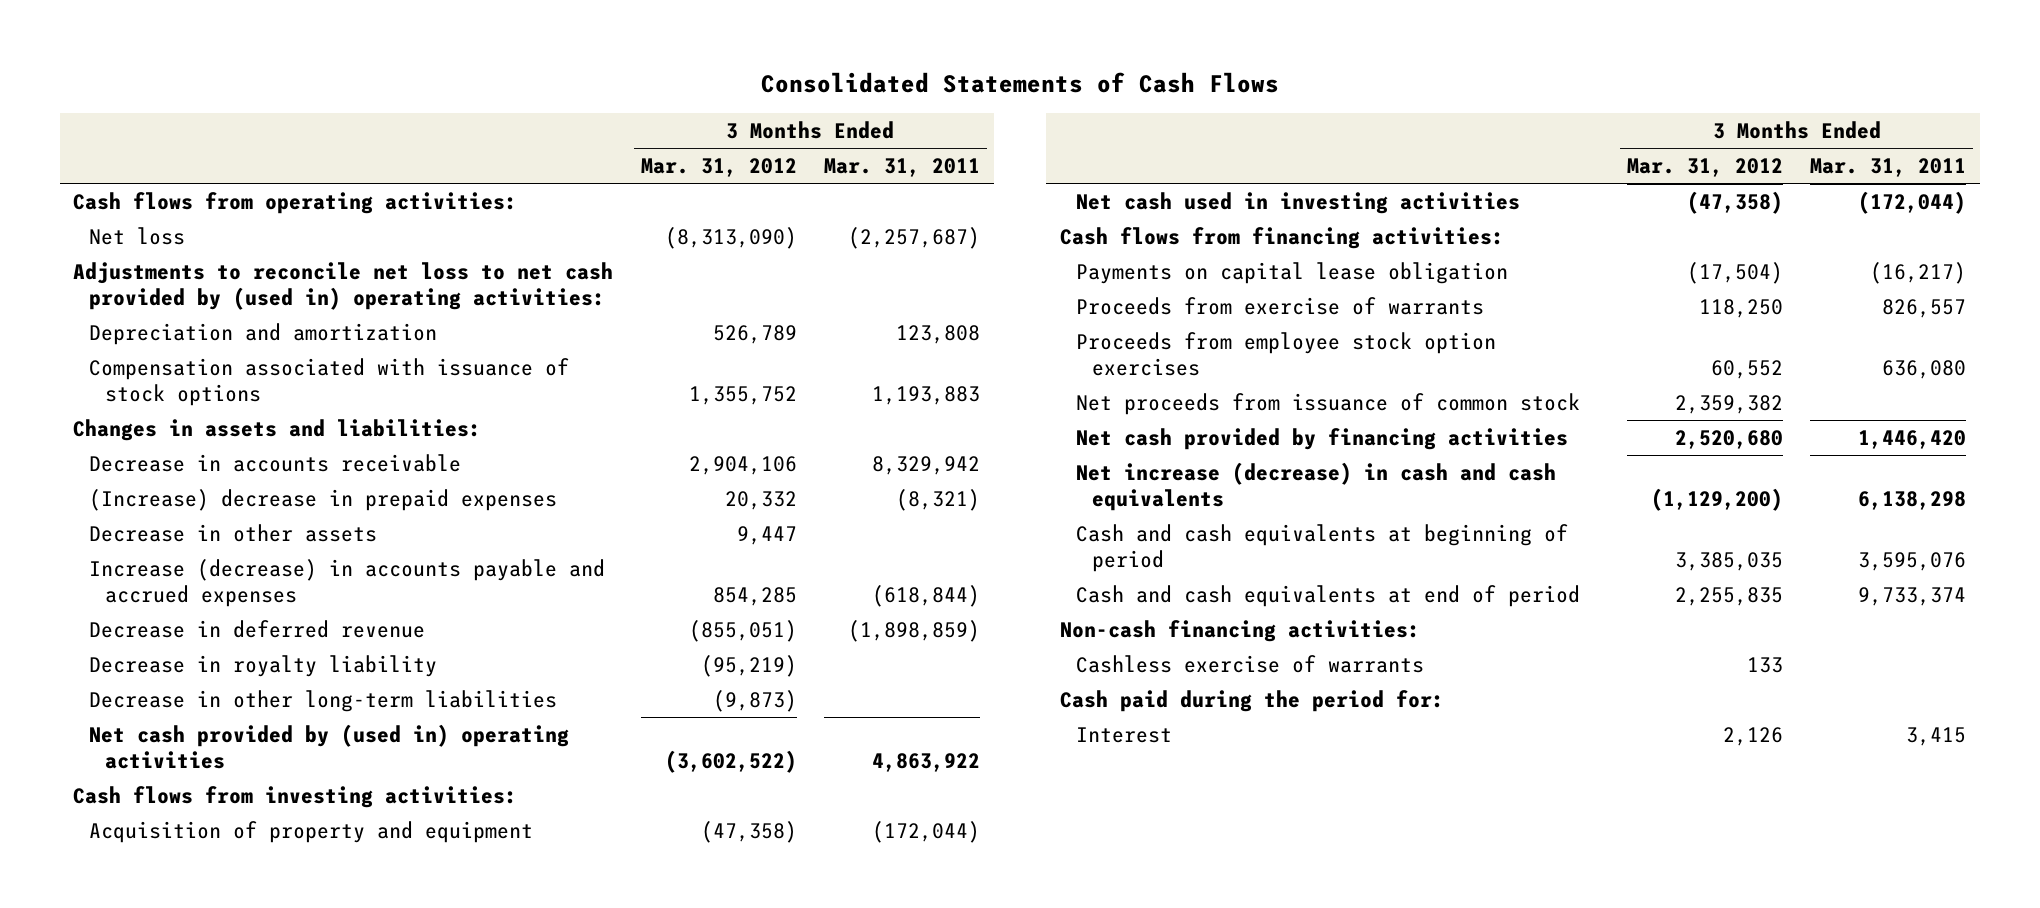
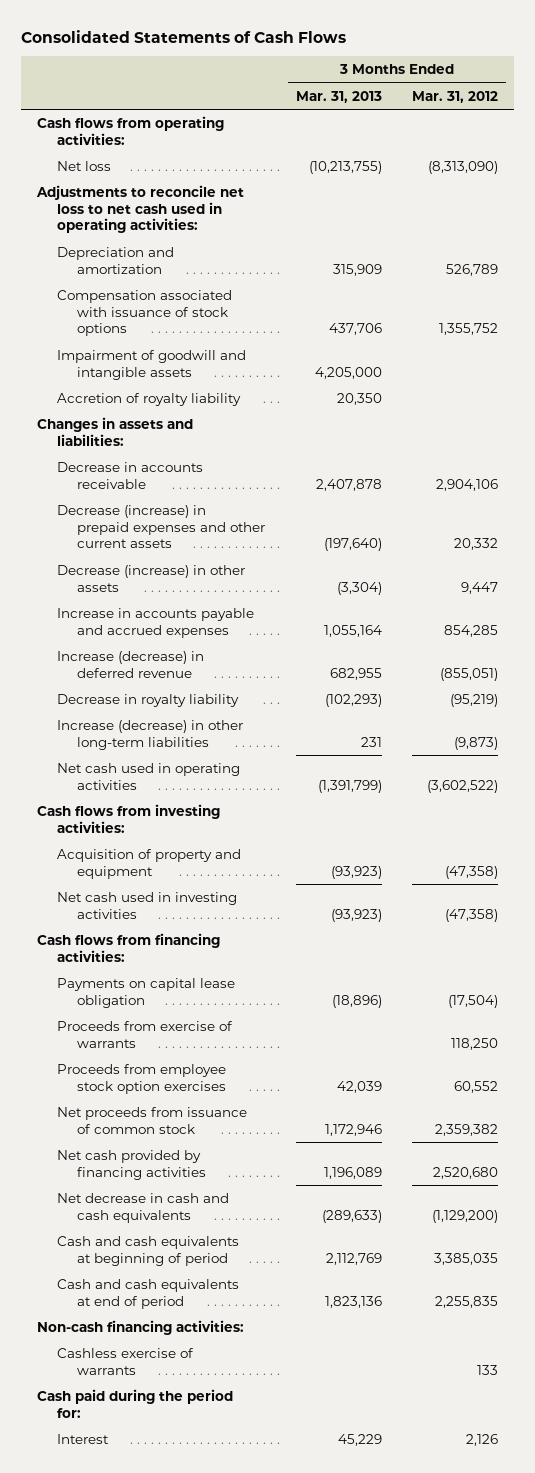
[824,158,981,178] Mar. 31, 2011 -> none
none -> [295,90,382,103] Mar. 31, 2013
[73,261,614,311] Adjustments to reconcile net loss to net cash provided by (used in) operating activities: -> [35,184,244,234] Adjustments to reconcile net loss to net cash used in operating activities:
none -> [56,349,246,380] Impairment of goodwill and intangible assets
none -> [56,392,241,406] Accretion of royalty liability
[89,488,558,511] (Increase) decrease in prepaid expenses -> [56,504,265,549] Decrease (increase) in prepaid expenses and other current assets
[89,523,378,542] Decrease in other assets -> [56,564,245,592] Decrease (increase) in other assets
[89,558,606,608] Increase (decrease) in accounts payable and accrued expenses -> [56,607,254,638] Increase in accounts payable and accrued expenses
[89,619,426,638] Decrease in deferred revenue -> [56,650,204,678] Increase (decrease) in deferred revenue
[89,689,558,712] Decrease in other long-term liabilities -> [56,719,243,750] Increase (decrease) in other long-term liabilities
[89,723,570,770] Net cash provided by (used in) operating activities -> [56,762,240,790] Net cash used in operating activities
[1075,461,1556,512] Net increase (decrease) in cash and cash equivalents -> [56,1192,229,1223] Net decrease in cash and cash equivalents

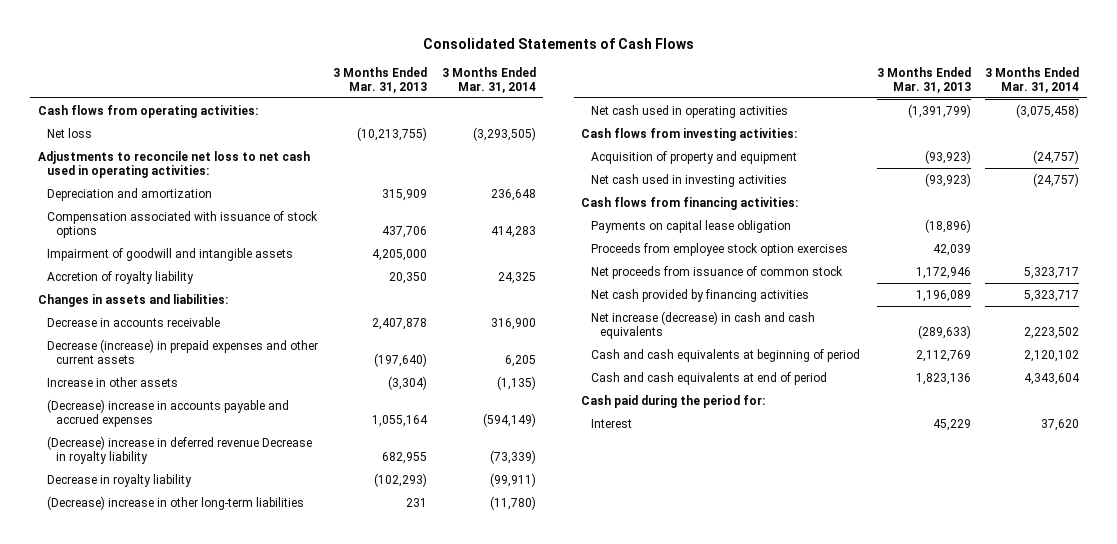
[412,90,499,103] Mar. 31, 2012 -> none
none -> [441,66,536,93] 3 Months Ended Mar. 31, 2014
[56,564,245,592] Decrease (increase) in other assets -> [46,376,178,387] Increase in other assets
[56,607,254,638] Increase in accounts payable and accrued expenses -> [46,398,289,427] (Decrease) increase in accounts payable and accrued expenses
[56,650,204,678] Increase (decrease) in deferred revenue -> [46,435,312,464] (Decrease) increase in deferred revenue Decrease in royalty liability
[56,719,243,750] Increase (decrease) in other long-term liabilities -> [46,495,304,510] (Decrease) increase in other long-term liabilities
[56,1020,233,1048] Proceeds from exercise of warrants -> none
[56,1192,229,1223] Net decrease in cash and cash equivalents -> [590,310,815,339] Net increase (decrease) in cash and cash equivalents
[36,1319,244,1335] Non-cash financing activities: -> none
[56,1347,194,1375] Cashless exercise of warrants -> none

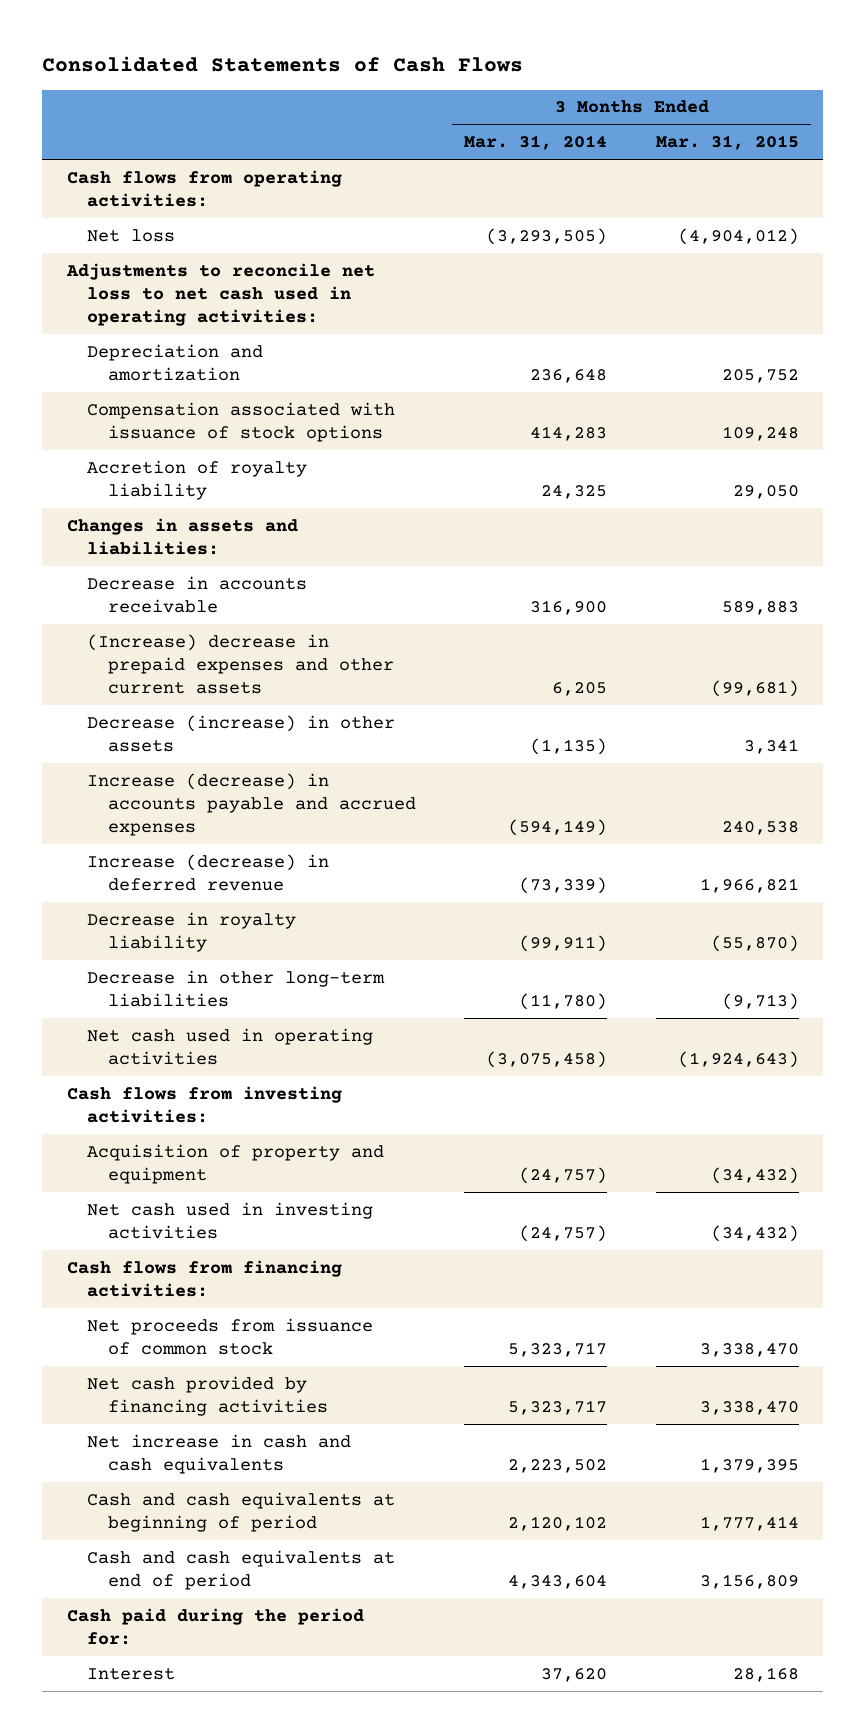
[332,66,427,93] 3 Months Ended Mar. 31, 2013 -> none
none -> [656,135,800,151] Mar. 31, 2015
[46,247,293,261] Impairment of goodwill and intangible assets -> none
[46,338,318,364] Decrease (increase) in prepaid expenses and other current assets -> [87,633,394,695] (Increase) decrease in prepaid expenses and other current assets
[46,376,178,387] Increase in other assets -> [87,714,396,753] Decrease (increase) in other assets
[46,398,289,427] (Decrease) increase in accounts payable and accrued expenses -> [87,772,416,837] Increase (decrease) in accounts payable and accrued expenses
[46,435,312,464] (Decrease) increase in deferred revenue Decrease in royalty liability -> [87,853,330,892] Increase (decrease) in deferred revenue
[46,495,304,510] (Decrease) increase in other long-term liabilities -> [87,969,386,1008] Decrease in other long-term liabilities
[590,219,791,233] Payments on capital lease obligation -> none
[590,242,848,256] Proceeds from employee stock option exercises -> none
[590,310,815,339] Net increase (decrease) in cash and cash equivalents -> [87,1433,352,1475] Net increase in cash and cash equivalents

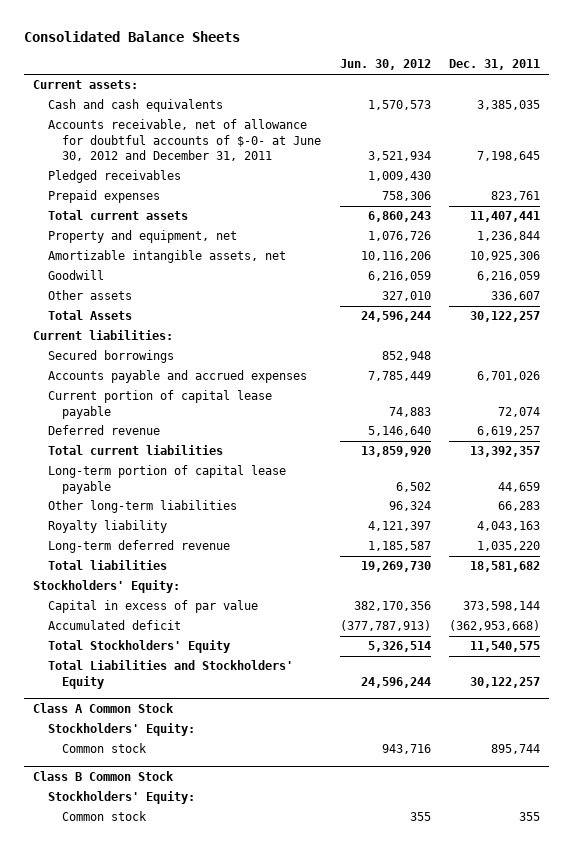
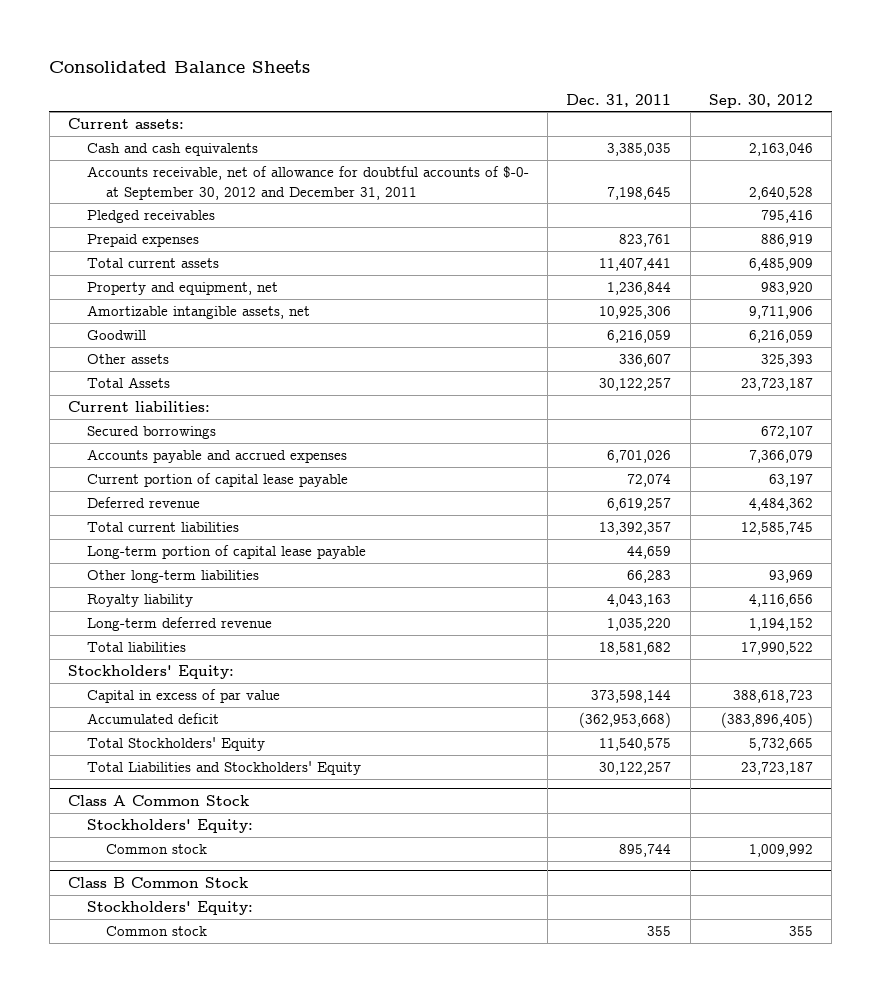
[339,59,431,71] Jun. 30, 2012 -> none
none -> [709,93,814,108] Sep. 30, 2012
[47,119,322,162] Accounts receivable, net of allowance for doubtful accounts of $-0- at June 30, 2012 and December 31, 2011 -> [86,166,529,200] Accounts receivable, net of allowance for doubtful accounts of $-0- at September 30, 2012 and December 31, 2011

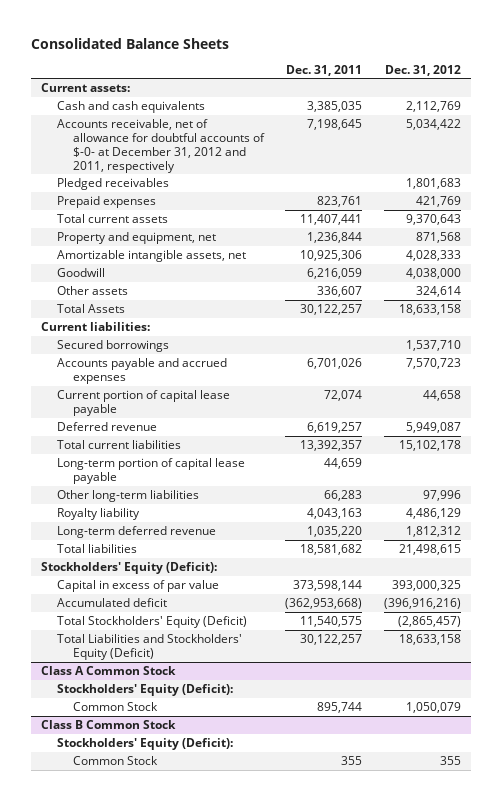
[709,93,814,108] Sep. 30, 2012 -> none
none -> [384,64,461,76] Dec. 31, 2012
[86,166,529,200] Accounts receivable, net of allowance for doubtful accounts of $-0- at September 30, 2012 and December 31, 2011 -> [56,119,265,173] Accounts receivable, net of allowance for doubtful accounts of $-0- at December 31, 2012 and 2011, respectively
[67,665,234,680] Stockholders' Equity: -> [41,562,218,575] Stockholders' Equity (Deficit):
[86,737,265,752] Total Stockholders' Equity -> [56,616,247,629] Total Stockholders' Equity (Deficit)
[86,761,361,776] Total Liabilities and Stockholders' Equity -> [56,634,242,660] Total Liabilities and Stockholders' Equity (Deficit)
[86,819,253,834] Stockholders' Equity: -> [56,684,233,697] Stockholders' Equity (Deficit):
[105,844,207,855] Common stock -> [72,702,158,712] Common Stock
[86,901,253,916] Stockholders' Equity: -> [56,738,233,751] Stockholders' Equity (Deficit):
[105,926,207,937] Common stock -> [72,756,158,766] Common Stock

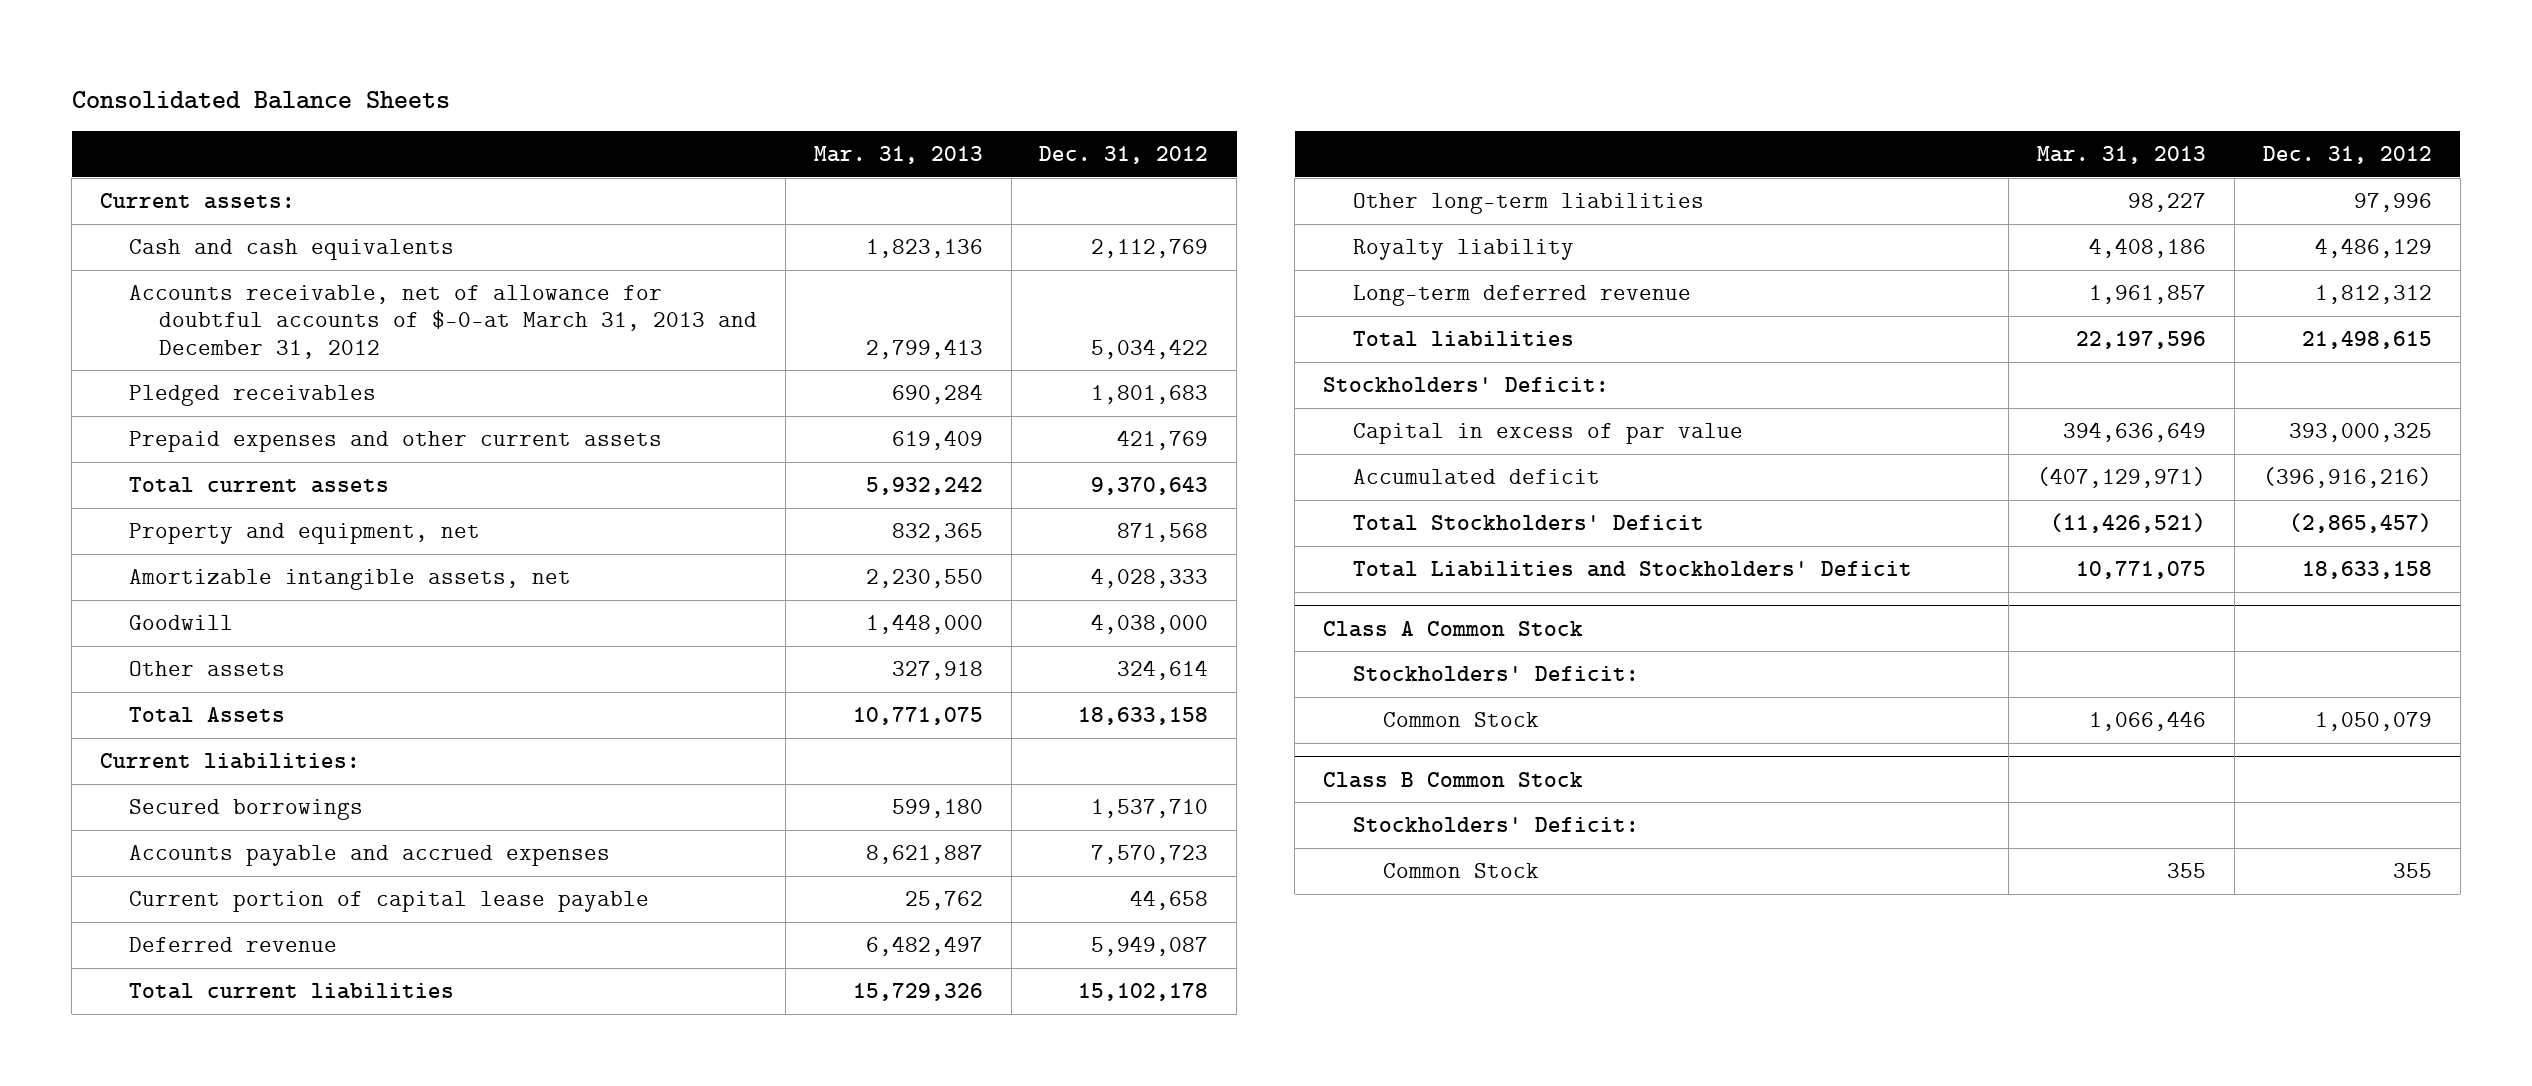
[286,64,363,76] Dec. 31, 2011 -> none
none -> [813,146,983,165] Mar. 31, 2013
[56,119,265,173] Accounts receivable, net of allowance for doubtful accounts of $-0- at December 31, 2012 and 2011, respectively -> [129,285,758,359] Accounts receivable, net of allowance for doubtful accounts of $-0-at March 31, 2013 and December 31, 2012
[56,196,156,209] Prepaid expenses -> [129,431,663,453] Prepaid expenses and other current assets
[56,458,245,484] Long-term portion of capital lease payable -> none
[41,562,218,575] Stockholders' Equity (Deficit): -> [1323,377,1610,393] Stockholders' Deficit:
[56,616,247,629] Total Stockholders' Equity (Deficit) -> [1352,515,1704,532] Total Stockholders' Deficit
[56,634,242,660] Total Liabilities and Stockholders' Equity (Deficit) -> [1352,561,1912,578] Total Liabilities and Stockholders' Deficit
[56,684,233,697] Stockholders' Equity (Deficit): -> [1352,666,1639,682] Stockholders' Deficit:
[56,738,233,751] Stockholders' Equity (Deficit): -> [1352,817,1639,833] Stockholders' Deficit:

